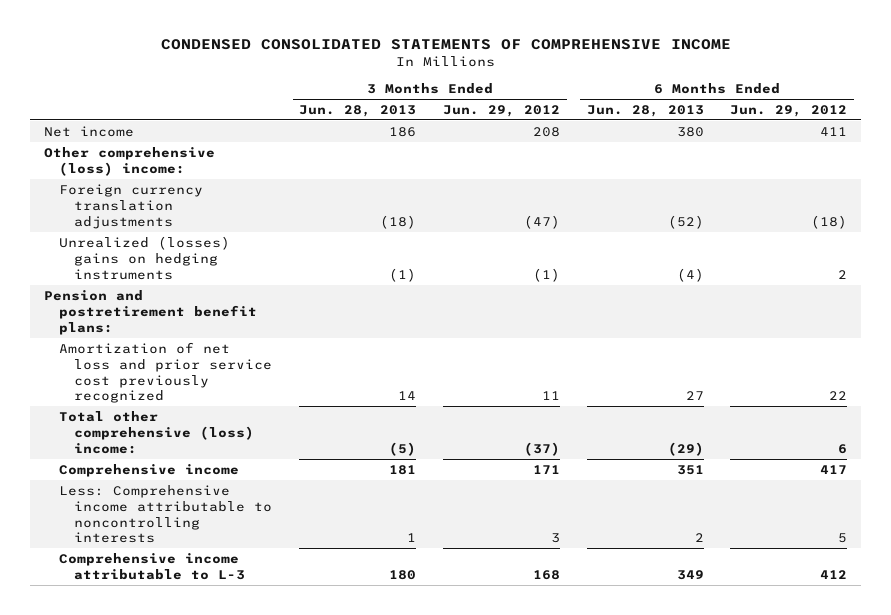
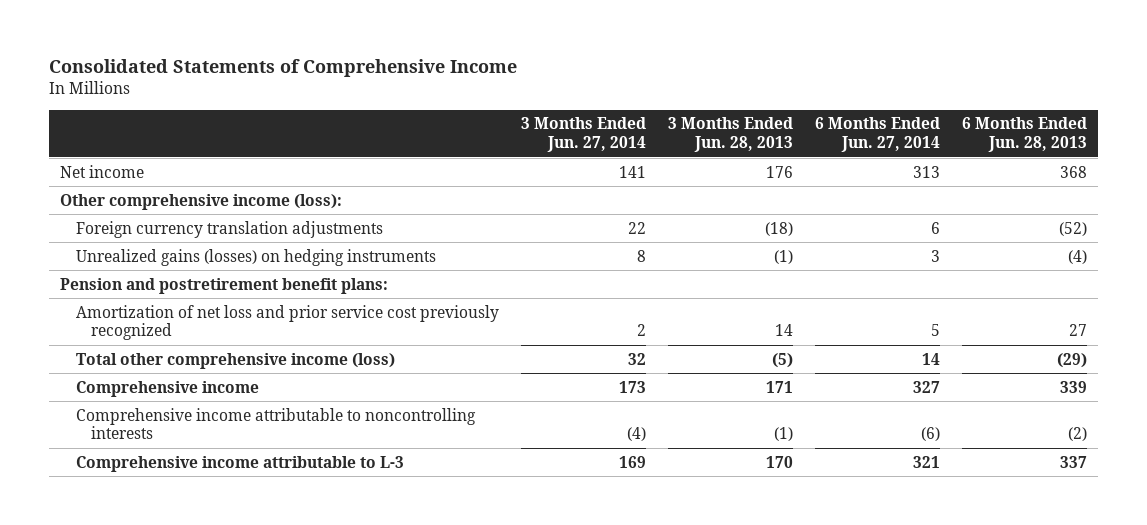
[160,39,731,51] CONDENSED CONSOLIDATED STATEMENTS OF COMPREHENSIVE INCOME -> [49,59,518,78] Consolidated Statements of Comprehensive Income
[442,104,560,117] Jun. 29, 2012 -> none
[730,104,848,117] Jun. 29, 2012 -> none
none -> [520,117,646,153] 3 Months Ended Jun. 27, 2014
none -> [814,117,940,153] 6 Months Ended Jun. 27, 2014
[389,126,417,137] 186 -> [765,165,793,178] 176
[676,126,704,137] 380 -> [1059,165,1087,178] 368
[43,146,215,176] Other comprehensive (loss) income: -> [60,193,343,210] Other comprehensive income (loss):
[59,235,231,280] Unrealized (losses) gains on hedging instruments -> [75,248,436,266] Unrealized gains (losses) on hedging instruments
[59,410,255,454] Total other comprehensive (loss) income: -> [75,352,395,369] Total other comprehensive income (loss)
[389,464,417,475] 181 -> [765,380,793,393] 171
[676,464,704,475] 351 -> [1059,380,1087,393] 339
[59,484,273,544] Less: Comprehensive income attributable to noncontrolling interests -> [75,407,476,440] Comprehensive income attributable to noncontrolling interests
[407,533,417,543] 1 -> [773,427,793,442] (1)
[694,533,704,543] 2 -> [1067,427,1087,442] (2)
[389,569,417,580] 180 -> [765,455,793,468] 170
[676,569,704,580] 349 -> [1059,455,1087,468] 337

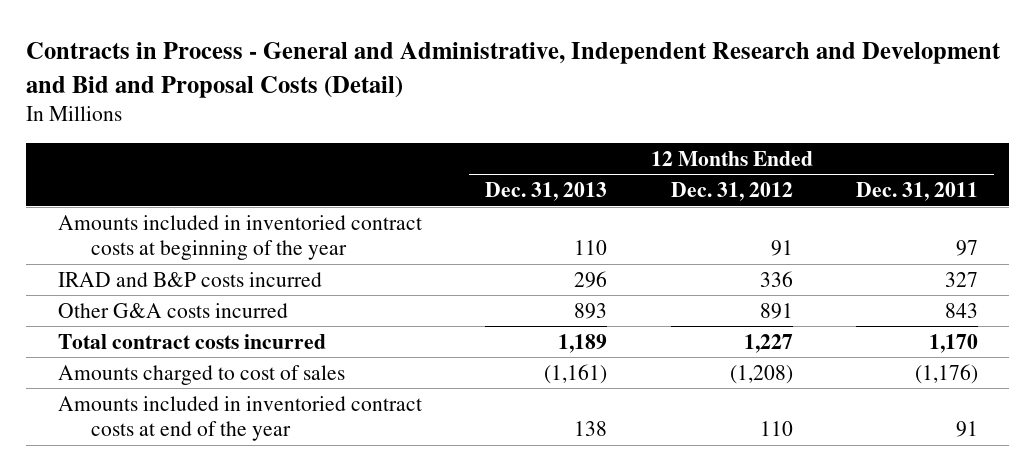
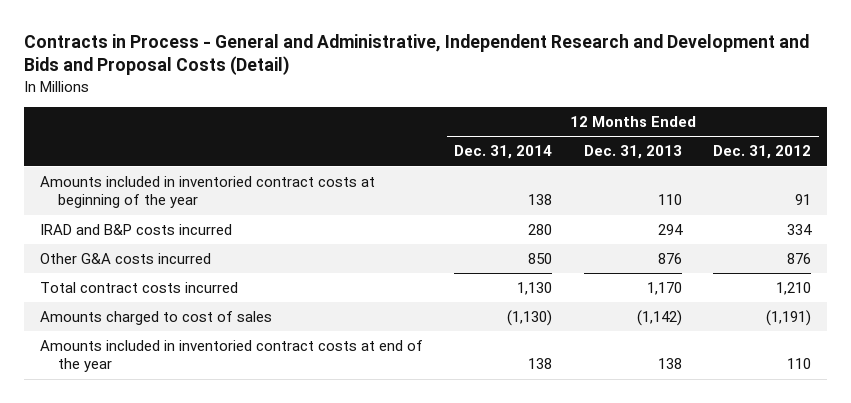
[26,42,1002,98] Contracts in Process - General and Administrative, Independent Research and Development and Bid and Proposal Costs (Detail) -> [24,33,810,76] Contracts in Process - General and Administrative, Independent Research and Development and Bids and Proposal Costs (Detail)
[855,181,978,201] Dec. 31, 2011 -> none
none -> [454,145,553,160] Dec. 31, 2014
[574,270,608,288] 296 -> [657,224,683,236] 294
[759,270,793,287] 336 -> [787,224,813,236] 334
[574,302,608,319] 893 -> [657,253,682,265] 876
[759,302,793,319] 891 -> [787,253,812,265] 876
[558,333,608,353] 1,189 -> [646,282,682,296] 1,170
[743,333,793,353] 1,227 -> [776,282,812,296] 1,210
[544,363,608,384] (1,161) -> [636,310,682,327] (1,142)
[729,364,793,384] (1,208) -> [766,310,812,327] (1,191)

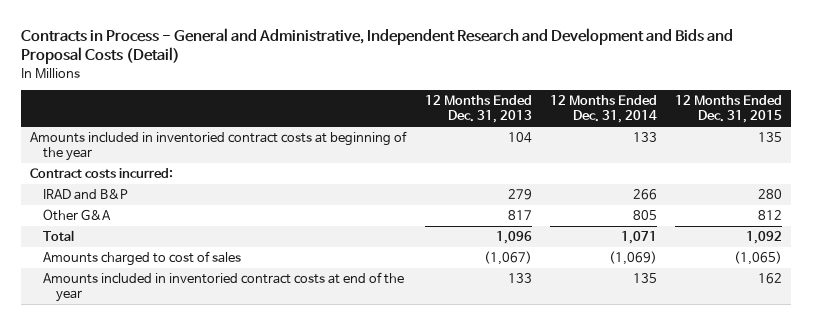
[713,145,812,160] Dec. 31, 2012 -> none
none -> [675,95,783,124] 12 Months Ended Dec. 31, 2015
[528,194,553,206] 138 -> [632,132,657,143] 133
[657,194,682,206] 110 -> [507,132,532,144] 104
none -> [30,168,174,179] Contract costs incurred:
[40,224,233,236] IRAD and B&P costs incurred -> [43,189,129,201] IRAD and B&P
[528,224,553,236] 280 -> [632,189,657,201] 266
[657,224,683,236] 294 -> [507,189,532,201] 279
[40,253,212,265] Other G&A costs incurred -> [43,209,112,222] Other G&A
[528,253,553,265] 850 -> [632,210,657,221] 805
[657,253,682,265] 876 -> [507,210,532,221] 817
[40,282,239,294] Total contract costs incurred -> [43,230,75,242] Total
[517,282,553,296] 1,130 -> [620,231,657,245] 1,071
[646,282,682,296] 1,170 -> [495,231,532,245] 1,096
[507,310,553,327] (1,130) -> [608,251,657,266] (1,069)
[636,310,682,327] (1,142) -> [483,251,532,266] (1,067)
[528,358,553,370] 138 -> [632,273,657,284] 135
[657,358,682,370] 138 -> [507,273,532,284] 133

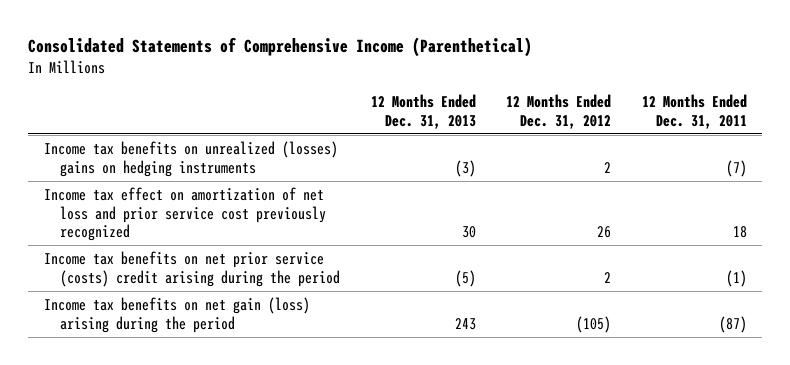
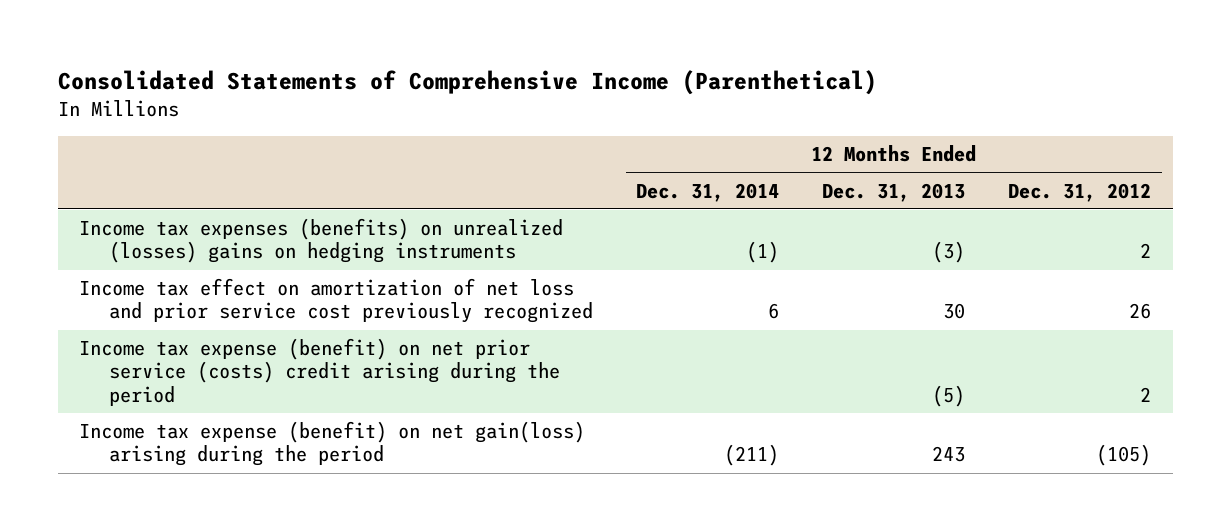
[641,94,747,129] 12 Months Ended Dec. 31, 2011 -> none
none -> [636,182,780,202] Dec. 31, 2014
[43,141,338,177] Income tax benefits on unrealized (losses) gains on hedging instruments -> [79,218,564,264] Income tax expenses (benefits) on unrealized (losses) gains on hedging instruments
[43,251,341,287] Income tax benefits on net prior service (costs) credit arising during the period -> [79,338,561,406] Income tax expense (benefit) on net prior service (costs) credit arising during the period
[43,297,310,333] Income tax benefits on net gain (loss) arising during the period -> [79,421,586,467] Income tax expense (benefit) on net gain(loss) arising during the period

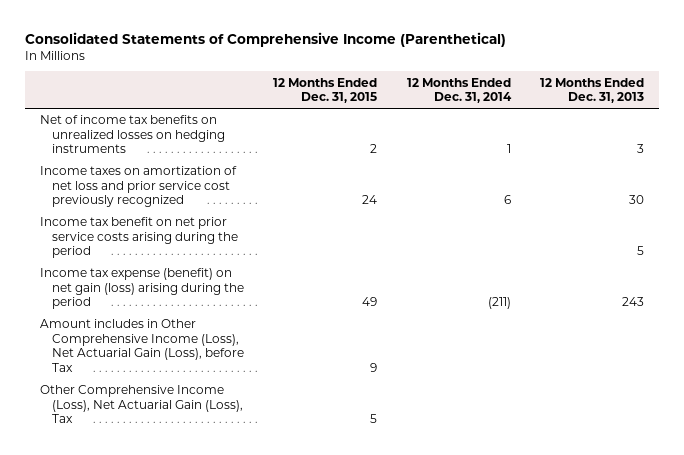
[1008,182,1152,202] Dec. 31, 2012 -> none
none -> [273,77,378,104] 12 Months Ended Dec. 31, 2015
[79,218,564,264] Income tax expenses (benefits) on unrealized (losses) gains on hedging instruments -> [40,115,225,154] Net of income tax benefits on unrealized losses on hedging instruments
[746,241,780,264] (1) -> [506,144,511,154] 1
[932,241,966,264] (3) -> [636,144,644,154] 3
[79,278,594,324] Income tax effect on amortization of net loss and prior service cost previously recognized -> [40,166,238,208] Income taxes on amortization of net loss and prior service cost previously recognized
[79,338,561,406] Income tax expense (benefit) on net prior service (costs) credit arising during the period -> [40,217,238,259] Income tax benefit on net prior service costs arising during the period
[932,384,966,407] (5) -> [636,246,644,256] 5
[79,421,586,467] Income tax expense (benefit) on net gain(loss) arising during the period -> [40,268,244,310] Income tax expense (benefit) on net gain (loss) arising during the period
none -> [40,319,244,372] Amount includes in Other Comprehensive Income (Loss), Net Actuarial Gain (Loss), before Tax
none -> [40,385,243,424] Other Comprehensive Income (Loss), Net Actuarial Gain (Loss), Tax

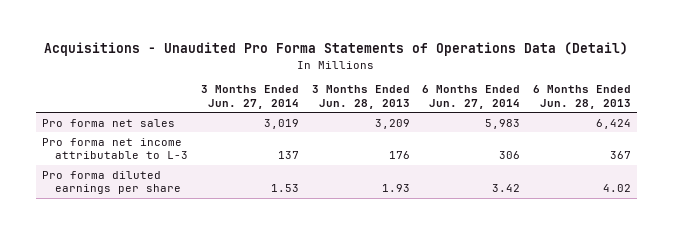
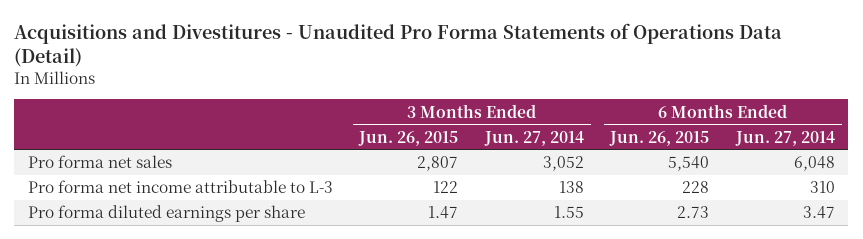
[44,42,629,57] Acquisitions - Unaudited Pro Forma Statements of Operations Data (Detail) -> [14,22,783,67] Acquisitions and Divestitures - Unaudited Pro Forma Statements of Operations Data (Detail)
[311,85,410,109] 3 Months Ended Jun. 28, 2013 -> none
[532,85,631,109] 6 Months Ended Jun. 28, 2013 -> none
none -> [358,130,459,146] Jun. 26, 2015
none -> [609,130,710,146] Jun. 26, 2015
[263,118,299,129] 3,019 -> [542,156,584,172] 3,052
[485,118,521,129] 5,983 -> [793,156,835,172] 6,048
[277,151,299,160] 137 -> [558,181,584,194] 138
[499,151,521,160] 306 -> [809,181,835,194] 310
[270,184,299,193] 1.53 -> [553,206,584,219] 1.55
[492,184,521,193] 3.42 -> [802,206,835,220] 3.47

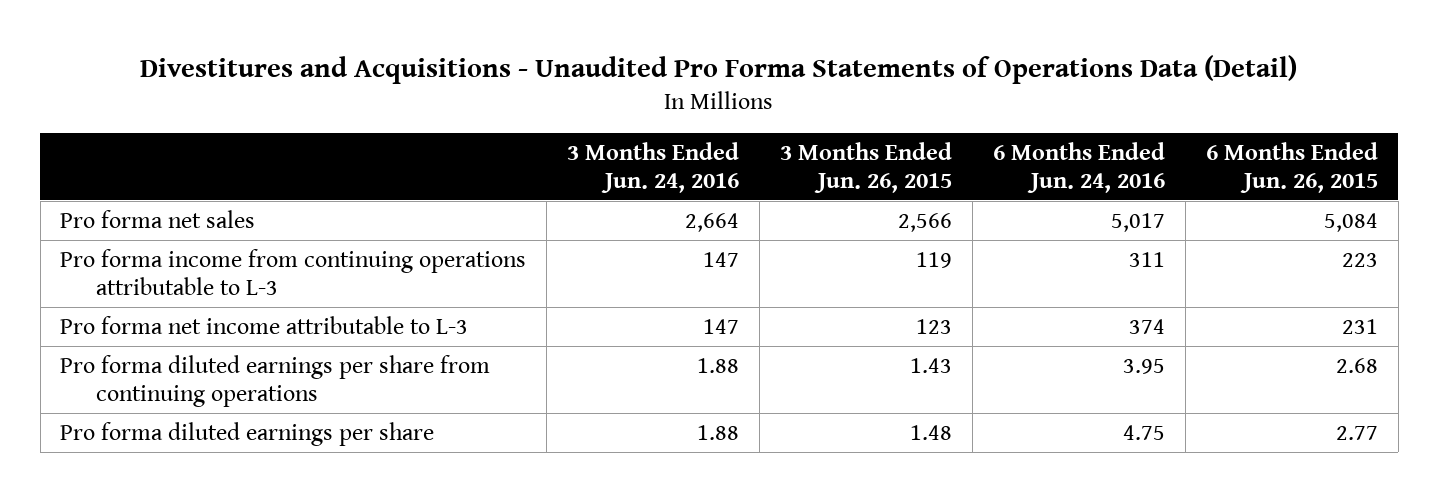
[14,22,783,67] Acquisitions and Divestitures - Unaudited Pro Forma Statements of Operations Data (Detail) -> [140,55,1298,85] Divestitures and Acquisitions - Unaudited Pro Forma Statements of Operations Data (Detail)
[483,130,584,146] Jun. 27, 2014 -> none
[734,130,835,146] Jun. 27, 2014 -> none
none -> [567,142,740,193] 3 Months Ended Jun. 24, 2016
none -> [992,142,1165,193] 6 Months Ended Jun. 24, 2016
[417,156,459,172] 2,807 -> [898,213,953,233] 2,566
[668,156,710,172] 5,540 -> [1323,213,1378,233] 5,084
none -> [60,249,527,295] Pro forma income from continuing operations attributable to L-3
[433,181,459,194] 122 -> [916,319,953,335] 123
[682,181,710,194] 228 -> [1341,319,1378,335] 231
none -> [60,355,491,407] Pro forma diluted earnings per share from continuing operations
[428,206,459,220] 1.47 -> [910,425,953,441] 1.48
[677,206,710,219] 2.73 -> [1335,426,1378,441] 2.77

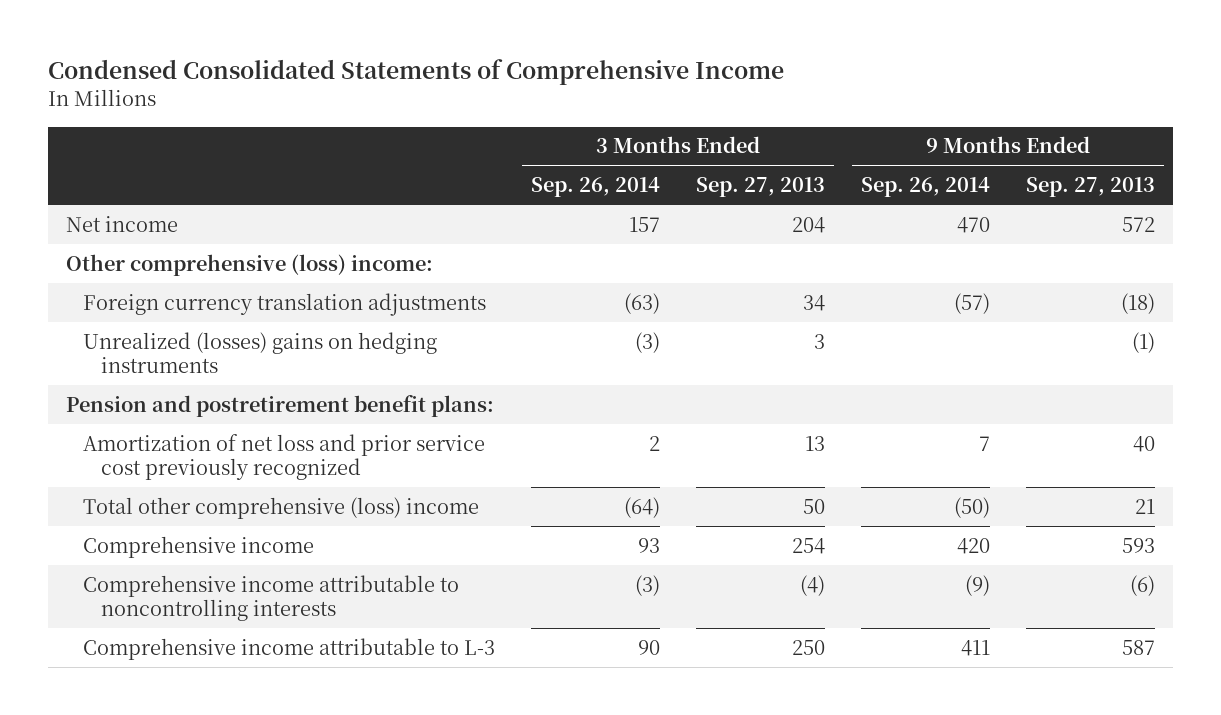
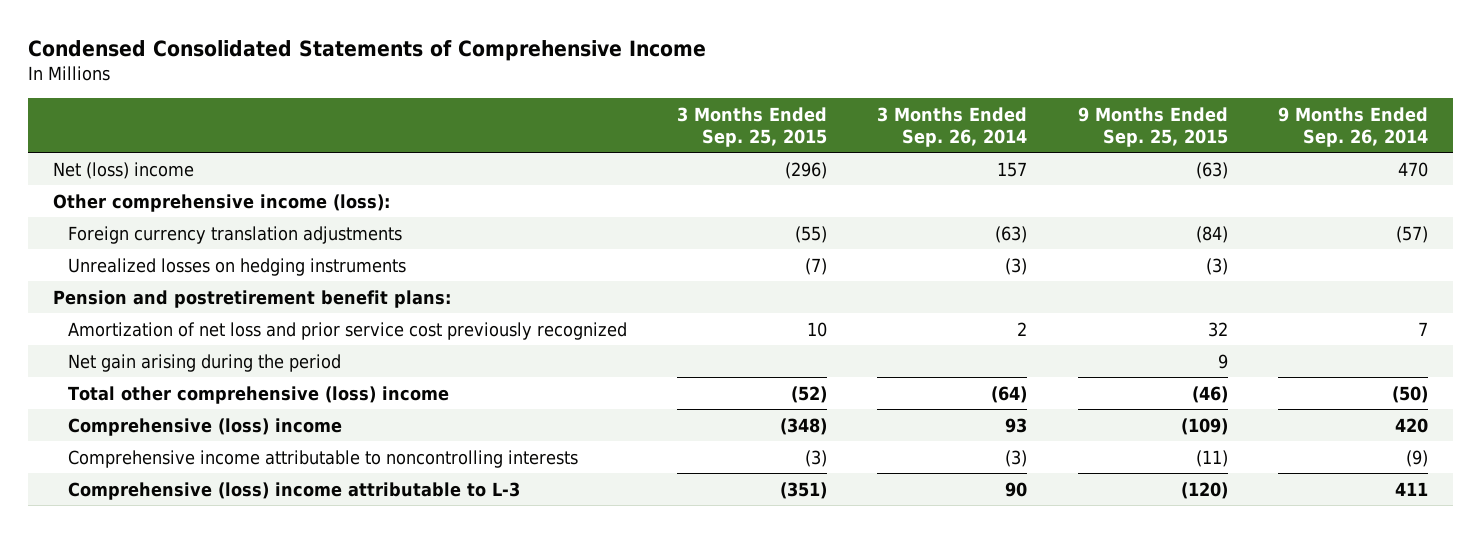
[696,177,826,198] Sep. 27, 2013 -> none
[1026,177,1156,198] Sep. 27, 2013 -> none
none -> [677,107,828,147] 3 Months Ended Sep. 25, 2015
none -> [1077,107,1228,147] 9 Months Ended Sep. 25, 2015
[65,215,178,232] Net income -> [53,161,195,179] Net (loss) income
[65,253,433,276] Other comprehensive (loss) income: -> [53,193,391,212] Other comprehensive income (loss):
[83,331,438,374] Unrealized (losses) gains on hedging instruments -> [67,257,406,276] Unrealized losses on hedging instruments
none -> [67,353,341,372] Net gain arising during the period
[83,535,315,558] Comprehensive income -> [67,417,342,436] Comprehensive (loss) income
[83,637,496,660] Comprehensive income attributable to L-3 -> [67,481,520,500] Comprehensive (loss) income attributable to L-3

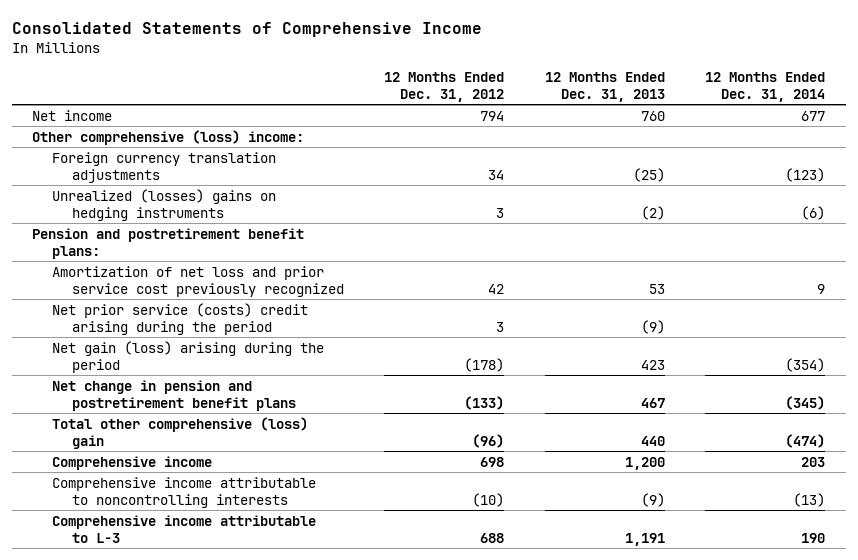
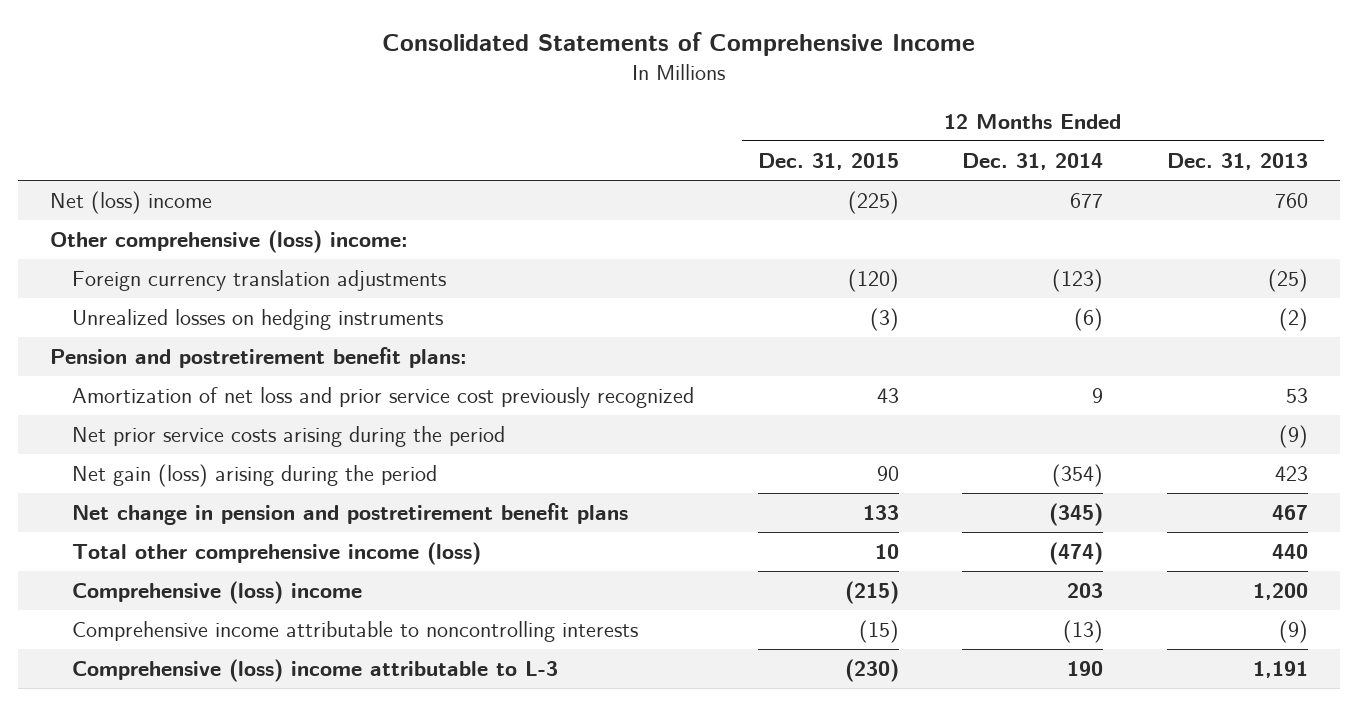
[384,72,505,103] 12 Months Ended Dec. 31, 2012 -> none
none -> [757,153,899,171] Dec. 31, 2015
[32,109,113,121] Net income -> [50,191,213,215] Net (loss) income
[51,188,276,221] Unrealized (losses) gains on hedging instruments -> [72,309,444,331] Unrealized losses on hedging instruments
[51,302,308,335] Net prior service (costs) credit arising during the period -> [72,426,506,448] Net prior service costs arising during the period
[51,416,308,449] Total other comprehensive (loss) gain -> [72,542,482,566] Total other comprehensive income (loss)
[51,455,212,470] Comprehensive income -> [72,581,363,605] Comprehensive (loss) income
[51,514,316,543] Comprehensive income attributable to L-3 -> [72,659,559,683] Comprehensive (loss) income attributable to L-3

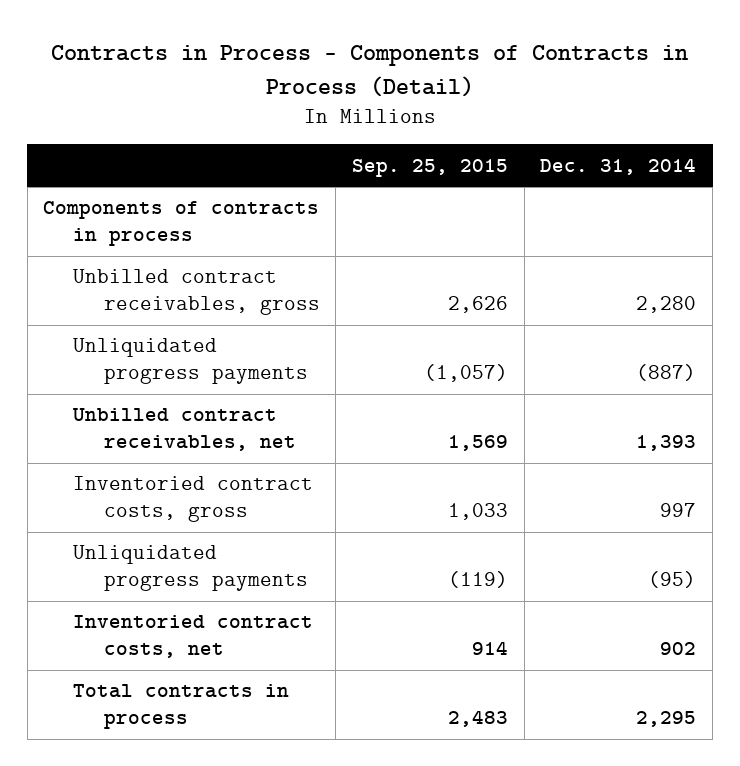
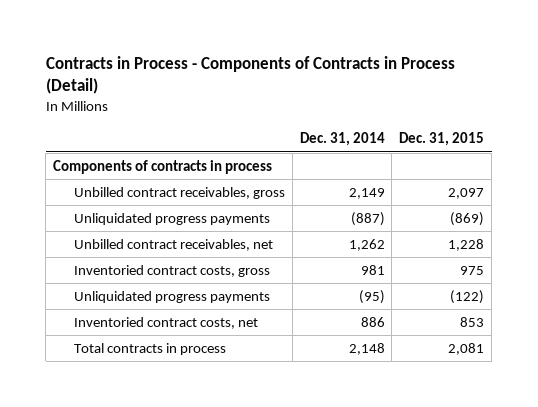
[351,158,508,177] Sep. 25, 2015 -> none
none -> [399,132,485,147] Dec. 31, 2015
[636,296,697,314] 2,280 -> [348,187,385,199] 2,149
[636,435,697,452] 1,393 -> [348,238,385,251] 1,262
[660,503,697,518] 997 -> [360,264,385,275] 981
[660,642,697,656] 902 -> [360,316,385,327] 886
[636,711,697,728] 2,295 -> [348,342,385,355] 2,148

